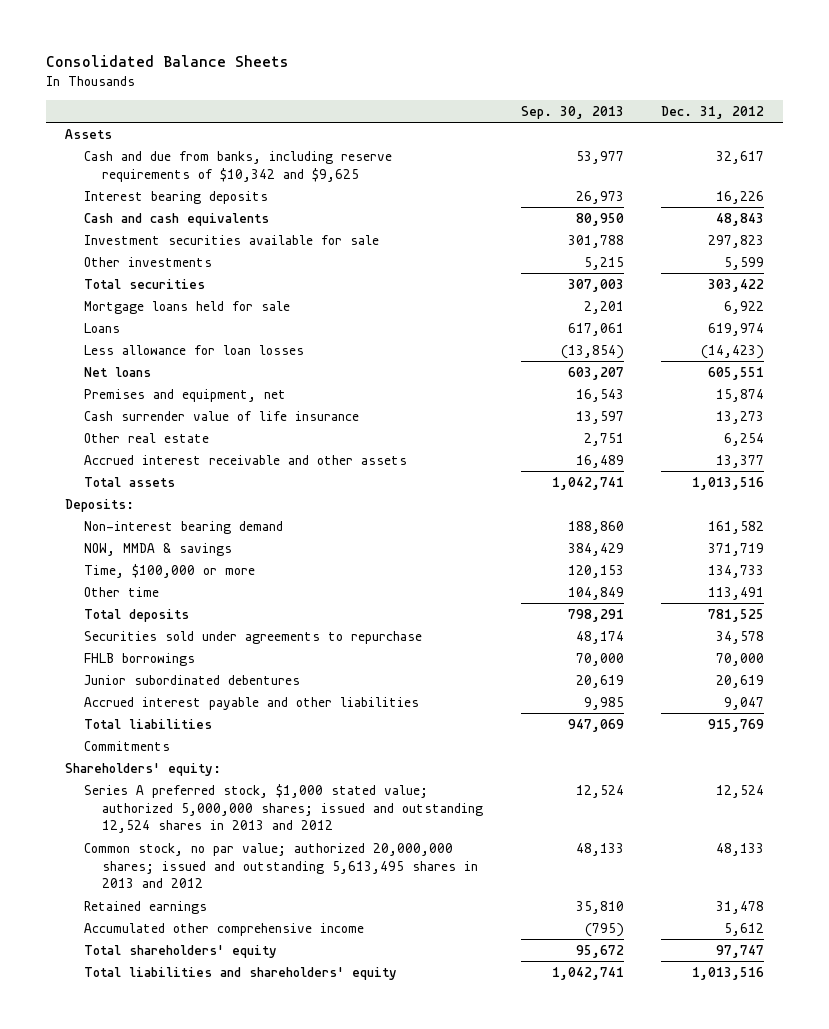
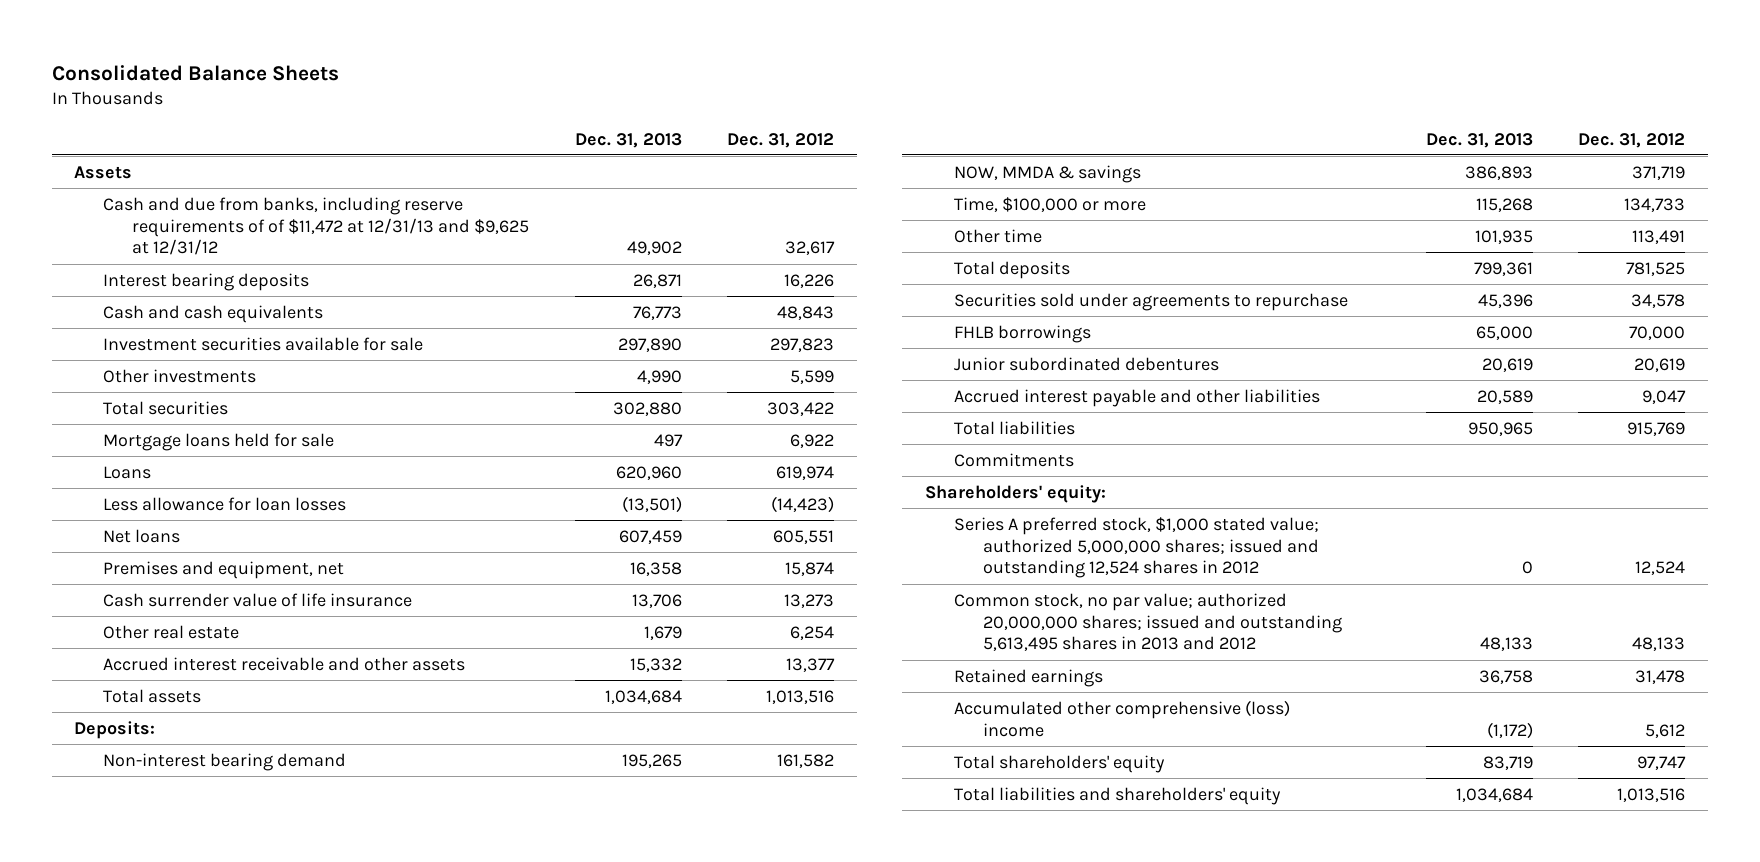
[520,105,624,119] Sep. 30, 2013 -> none
none -> [574,132,682,148] Dec. 31, 2013
[83,150,392,182] Cash and due from banks, including reserve requirements of $10,342 and $9,625 -> [103,196,530,256] Cash and due from banks, including reserve requirements of of $11,472 at 12/31/13 and $9,625 at 12/31/12
[83,783,484,834] Series A preferred stock, $1,000 stated value; authorized 5,000,000 shares; issued and outstanding 12,524 shares in 2013 and 2012 -> [954,516,1320,579] Series A preferred stock, $1,000 stated value; authorized 5,000,000 shares; issued and outstanding 12,524 shares in 2012
[83,922,364,936] Accumulated other comprehensive income -> [954,699,1291,737] Accumulated other comprehensive (loss) income

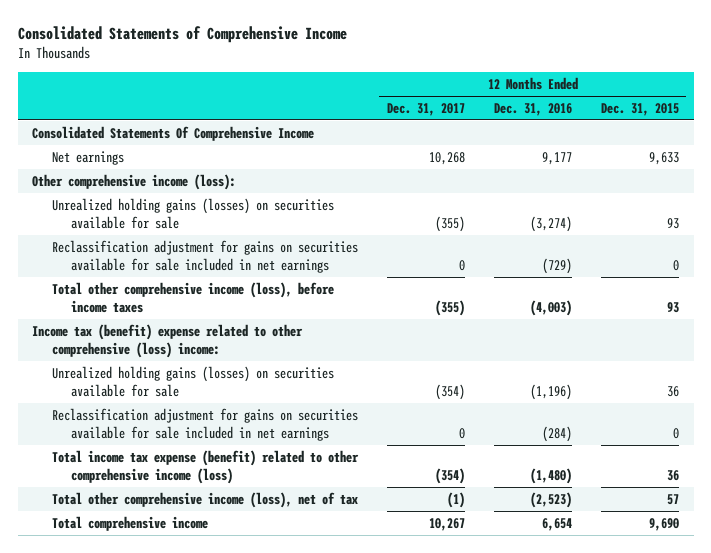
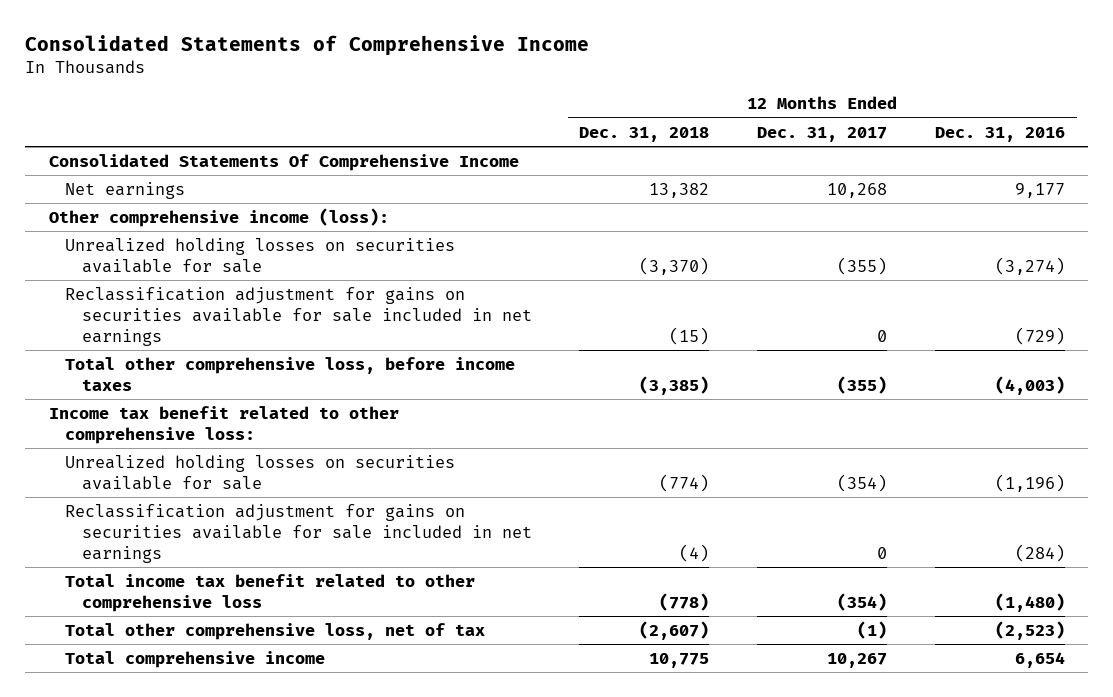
[600,102,679,116] Dec. 31, 2015 -> none
none -> [579,126,710,142] Dec. 31, 2018
[51,197,334,230] Unrealized holding gains (losses) on securities available for sale -> [65,238,456,273] Unrealized holding losses on securities available for sale
[51,281,334,314] Total other comprehensive income (loss), before income taxes -> [65,357,516,391] Total other comprehensive loss, before income taxes
[32,323,304,359] Income tax (benefit) expense related to other comprehensive (loss) income: -> [48,406,399,444] Income tax benefit related to other comprehensive loss:
[51,365,334,398] Unrealized holding gains (losses) on securities available for sale -> [65,455,456,490] Unrealized holding losses on securities available for sale
[51,449,359,485] Total income tax expense (benefit) related to other comprehensive income (loss) -> [65,574,476,612] Total income tax benefit related to other comprehensive loss
[51,491,358,508] Total other comprehensive income (loss), net of tax -> [65,623,486,641] Total other comprehensive loss, net of tax

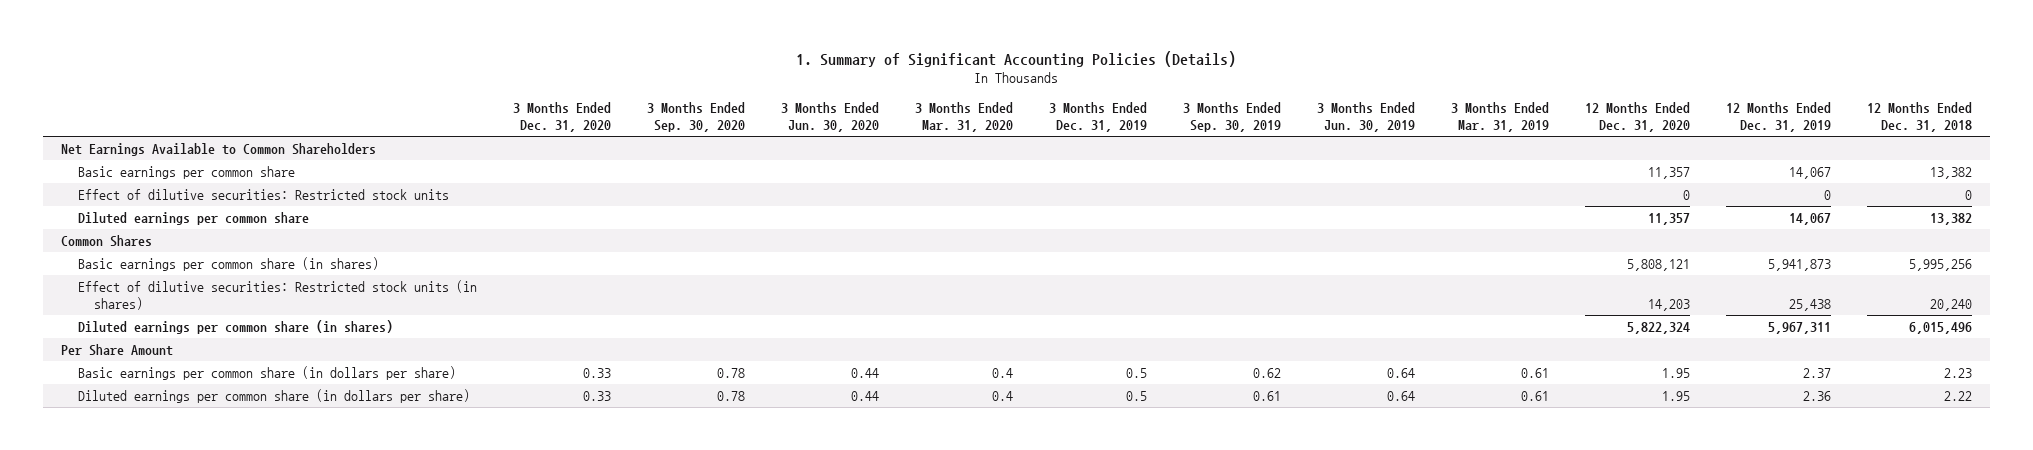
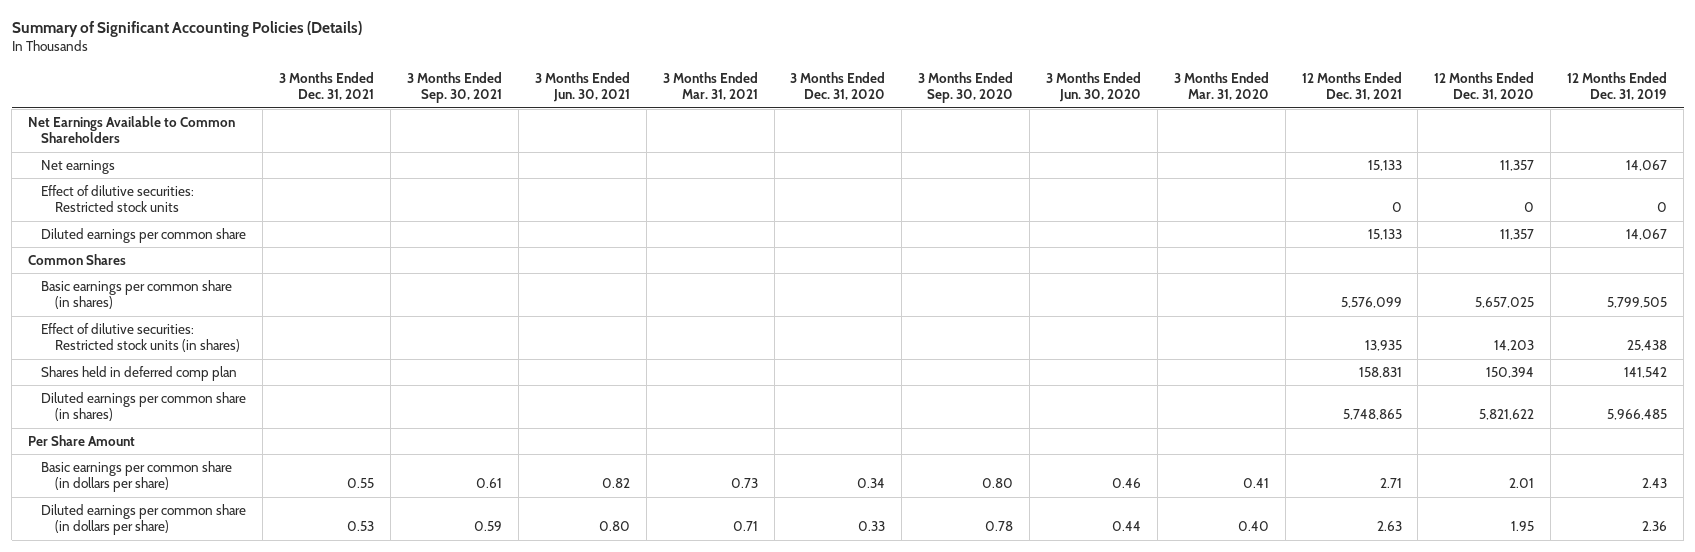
[796,51,1237,68] 1. Summary of Significant Accounting Policies (Details) -> [11,20,362,37] Summary of Significant Accounting Policies (Details)
[1048,101,1147,133] 3 Months Ended Dec. 31, 2019 -> none
[1182,101,1281,133] 3 Months Ended Sep. 30, 2019 -> none
[1316,101,1415,133] 3 Months Ended Jun. 30, 2019 -> none
[1450,101,1549,133] 3 Months Ended Mar. 31, 2019 -> none
[1866,101,1972,133] 12 Months Ended Dec. 31, 2018 -> none
none -> [279,71,375,101] 3 Months Ended Dec. 31, 2021
none -> [407,71,503,104] 3 Months Ended Sep. 30, 2021
none -> [534,71,630,103] 3 Months Ended Jun. 30, 2021
none -> [662,71,758,101] 3 Months Ended Mar. 31, 2021
none -> [1301,71,1402,101] 12 Months Ended Dec. 31, 2021
[77,165,295,179] Basic earnings per common share -> [41,160,116,175] Net earnings
[1626,258,1690,271] 5,808,121 -> [1475,297,1535,309] 5,657,025
[1767,258,1831,271] 5,941,873 -> [1607,297,1668,309] 5,799,505
none -> [41,366,238,382] Shares held in deferred comp plan
[1626,321,1690,334] 5,822,324 -> [1479,409,1535,421] 5,821,622
[1767,321,1831,334] 5,967,311 -> [1607,409,1668,421] 5,966,485
[582,367,611,378] 0.33 -> [857,478,886,489] 0.34
[716,367,745,378] 0.78 -> [982,478,1014,489] 0.80
[850,367,879,378] 0.44 -> [1111,478,1141,489] 0.46
[991,367,1013,378] 0.4 -> [1242,478,1269,489] 0.41
[1661,367,1690,378] 1.95 -> [1509,478,1535,489] 2.01
[1802,367,1831,378] 2.37 -> [1642,478,1668,489] 2.43
[991,390,1013,401] 0.4 -> [1237,521,1269,532] 0.40

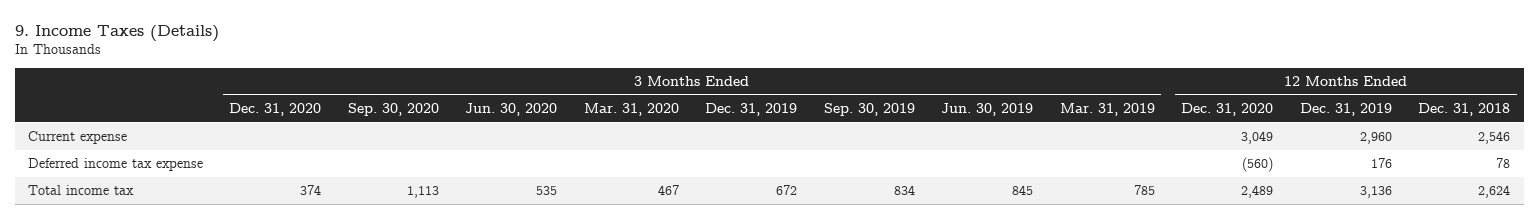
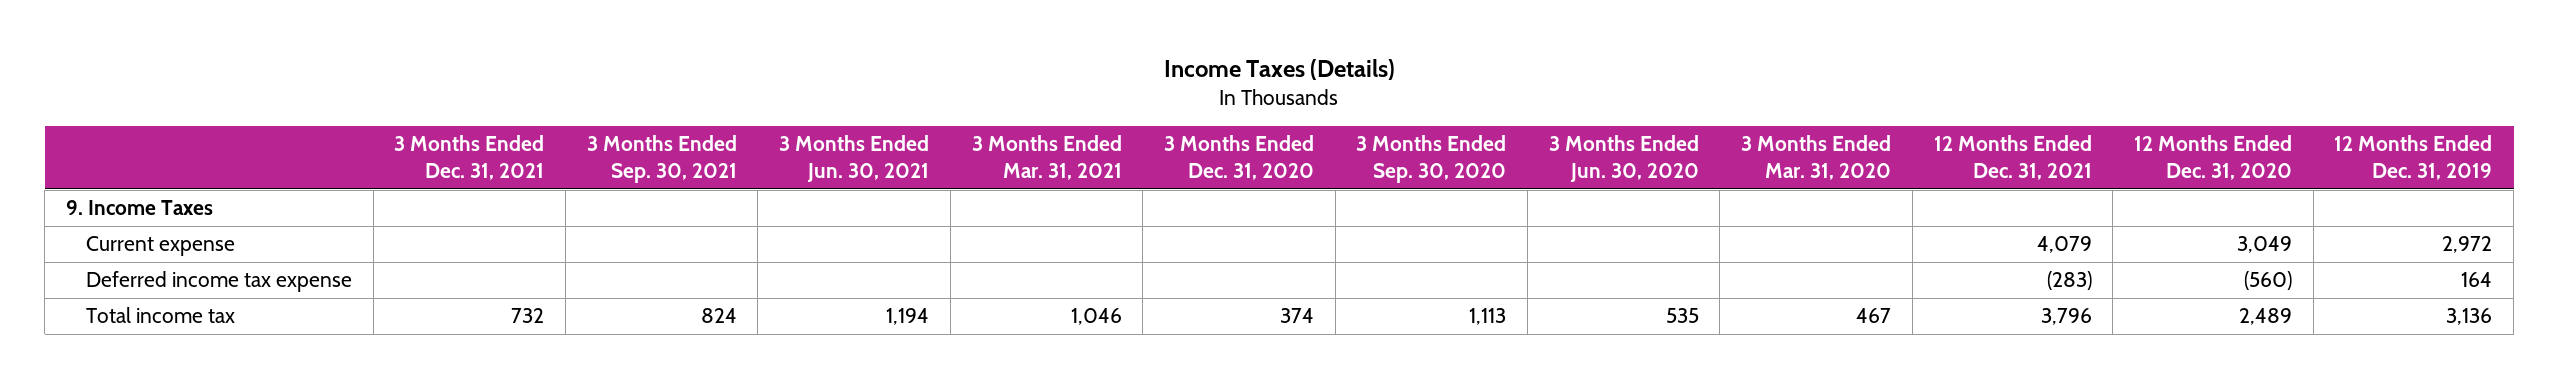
[14,24,219,42] 9. Income Taxes (Details) -> [1164,58,1396,80] Income Taxes (Details)
[705,103,798,117] Dec. 31, 2019 -> none
[823,103,915,117] Sep. 30, 2019 -> none
[941,103,1034,117] Jun. 30, 2019 -> none
[1059,103,1155,117] Mar. 31, 2019 -> none
[1418,103,1511,117] Dec. 31, 2018 -> none
none -> [394,135,545,180] 3 Months Ended Dec. 31, 2021
none -> [586,135,737,183] 3 Months Ended Sep. 30, 2021
none -> [779,135,930,182] 3 Months Ended Jun. 30, 2021
none -> [971,135,1122,180] 3 Months Ended Mar. 31, 2021
none -> [1933,135,2092,180] 12 Months Ended Dec. 31, 2021
none -> [65,200,213,216] 9. Income Taxes
[1359,132,1392,145] 2,960 -> [2442,236,2493,254] 2,972
[1370,158,1392,169] 176 -> [2461,272,2493,288] 164

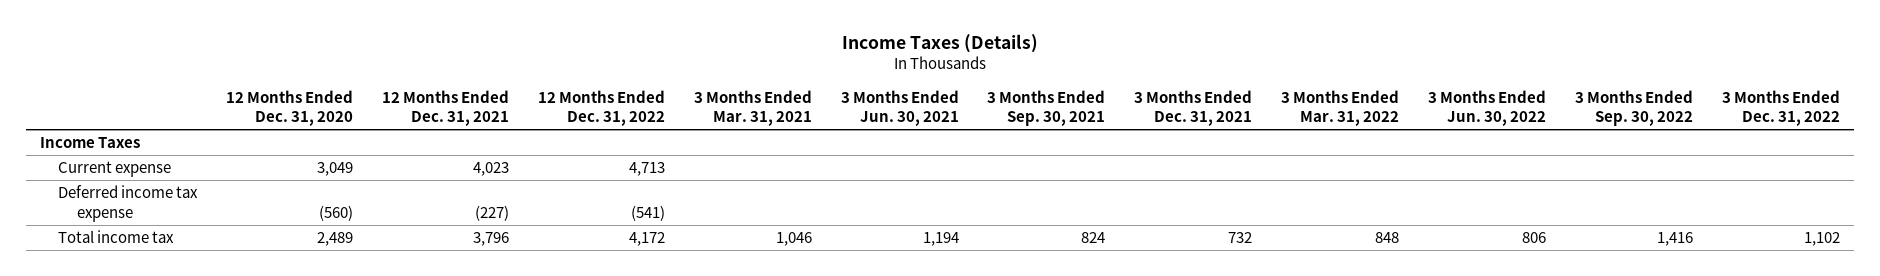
[1163,135,1314,180] 3 Months Ended Dec. 31, 2020 -> none
[1356,135,1507,183] 3 Months Ended Sep. 30, 2020 -> none
[1548,135,1699,182] 3 Months Ended Jun. 30, 2020 -> none
[1741,135,1892,180] 3 Months Ended Mar. 31, 2020 -> none
[2334,135,2493,180] 12 Months Ended Dec. 31, 2019 -> none
none -> [537,89,665,127] 12 Months Ended Dec. 31, 2022
none -> [1281,89,1400,127] 3 Months Ended Mar. 31, 2022
none -> [1427,89,1546,127] 3 Months Ended Jun. 30, 2022
none -> [1574,89,1693,127] 3 Months Ended Sep. 30, 2022
none -> [1721,89,1840,127] 3 Months Ended Dec. 31, 2022
[65,200,213,216] 9. Income Taxes -> [40,137,141,149] Income Taxes
[2036,236,2092,254] 4,079 -> [473,162,510,177] 4,023
[2046,271,2092,291] (283) -> [475,204,510,221] (227)

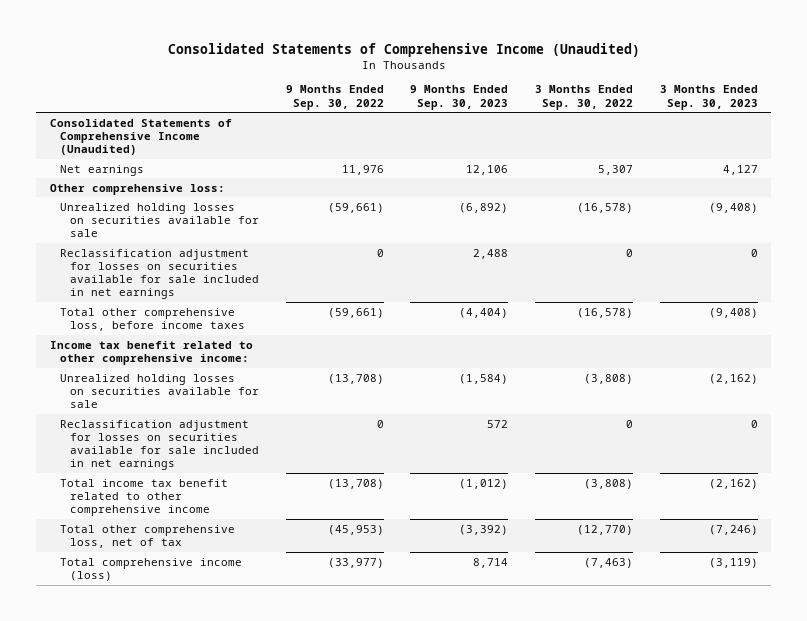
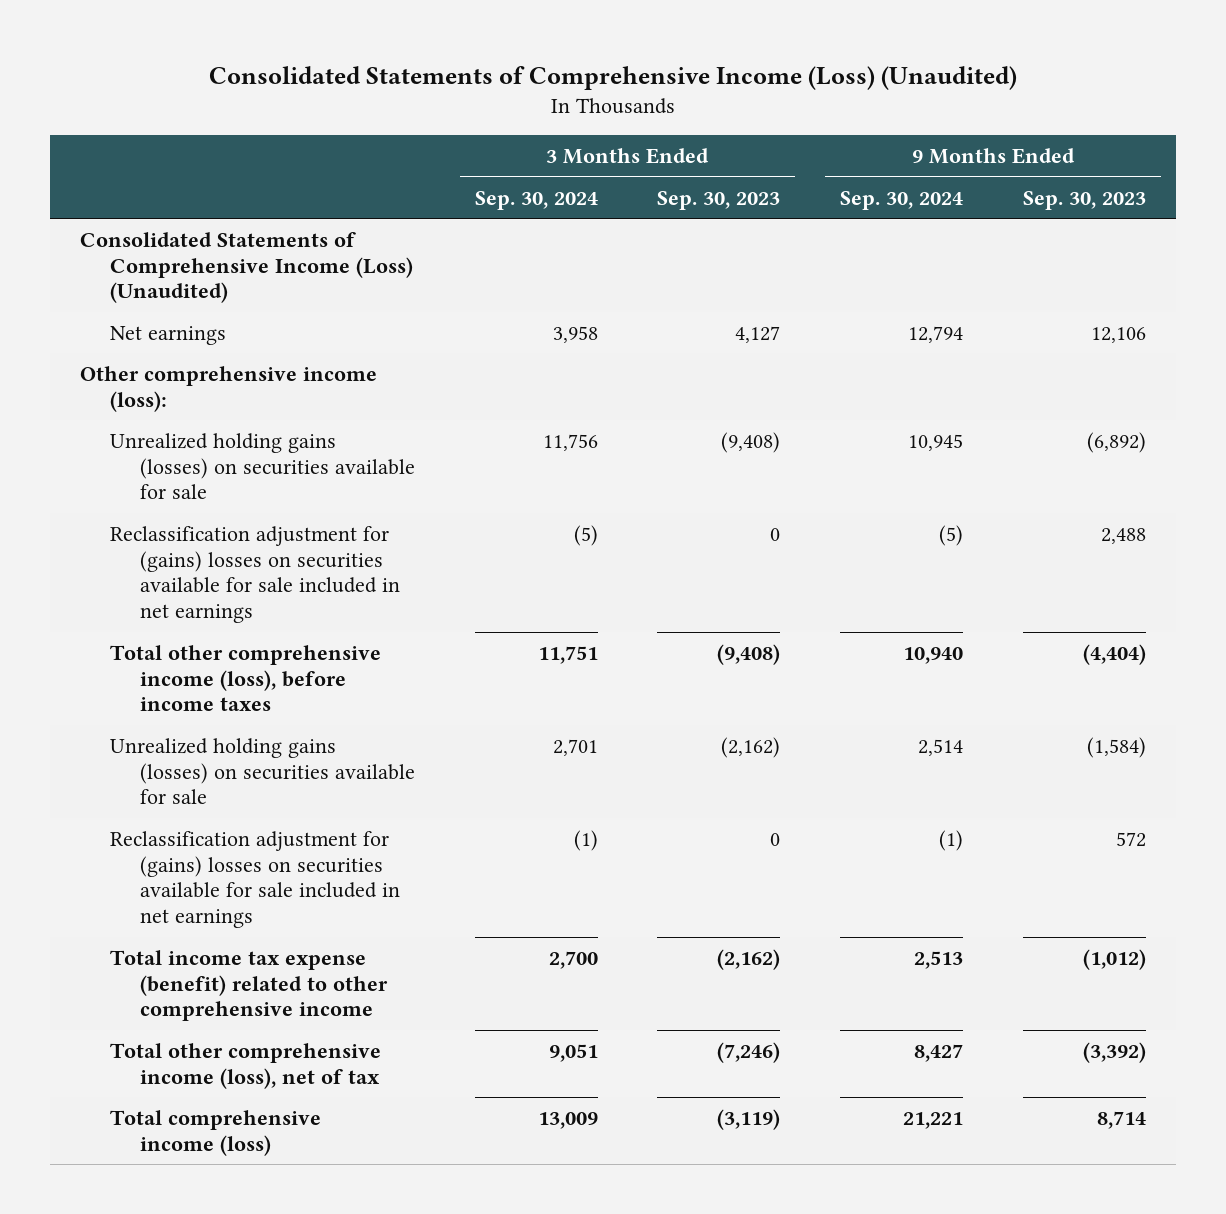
[167,42,640,57] Consolidated Statements of Comprehensive Income (Unaudited) -> [208,65,1017,90] Consolidated Statements of Comprehensive Income (Loss) (Unaudited)
[285,85,384,110] 9 Months Ended Sep. 30, 2022 -> none
[535,85,634,110] 3 Months Ended Sep. 30, 2022 -> none
none -> [474,190,598,210] Sep. 30, 2024
none -> [840,190,964,210] Sep. 30, 2024
[49,118,232,156] Consolidated Statements of Comprehensive Income (Unaudited) -> [79,231,413,304] Consolidated Statements of Comprehensive Income (Loss) (Unaudited)
[49,340,253,365] Income tax benefit related to other comprehensive income: -> none
[49,183,225,195] Other comprehensive loss: -> [79,365,377,412] Other comprehensive income (loss):
[59,202,259,238] Unrealized holding losses on securities available for sale -> [109,432,415,500] Unrealized holding gains (losses) on securities available for sale
[59,248,259,300] Reclassification adjustment for losses on securities available for sale included in net earnings -> [109,525,400,624] Reclassification adjustment for (gains) losses on securities available for sale included in net earnings
[59,307,245,331] Total other comprehensive loss, before income taxes -> [109,644,381,712] Total other comprehensive income (loss), before income taxes
[59,373,259,409] Unrealized holding losses on securities available for sale -> [109,737,415,805] Unrealized holding gains (losses) on securities available for sale
[59,419,259,471] Reclassification adjustment for losses on securities available for sale included in net earnings -> [109,830,400,929] Reclassification adjustment for (gains) losses on securities available for sale included in net earnings
[59,478,228,517] Total income tax benefit related to other comprehensive income -> [109,949,388,1022] Total income tax expense (benefit) related to other comprehensive income
[59,524,235,548] Total other comprehensive loss, net of tax -> [109,1042,381,1089] Total other comprehensive income (loss), net of tax

